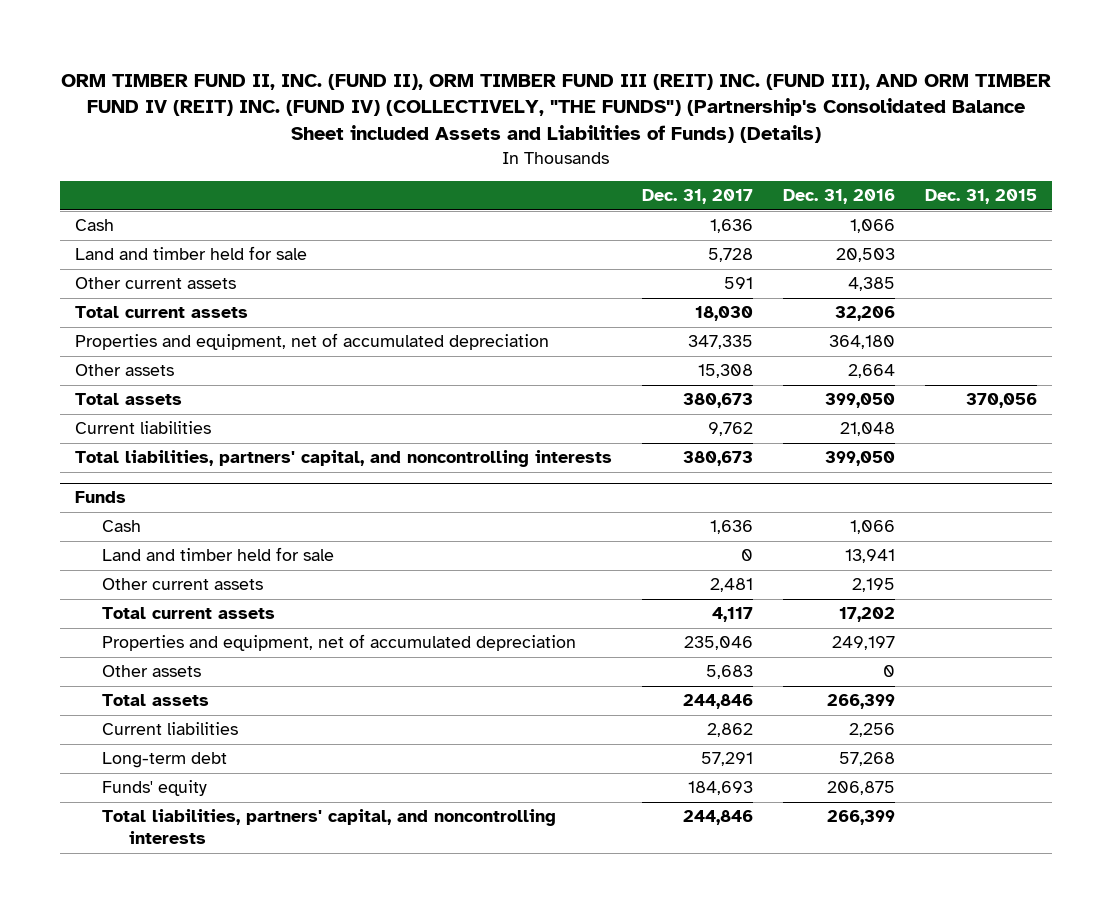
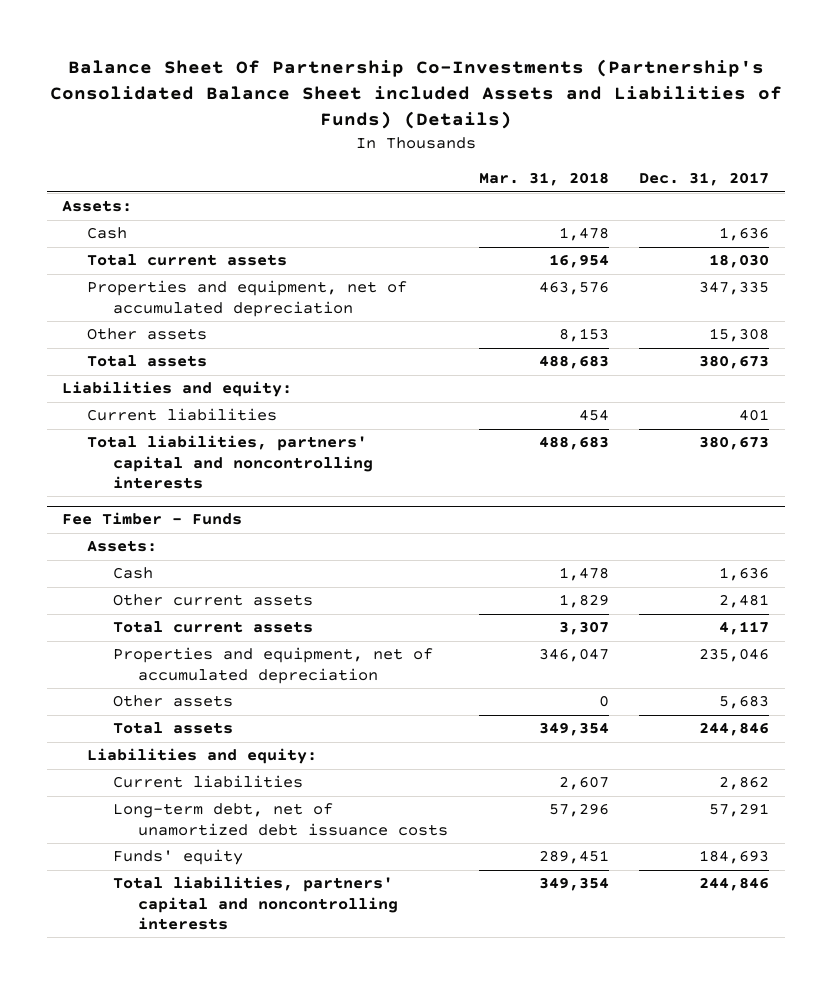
[60,73,1051,144] ORM TIMBER FUND II, INC. (FUND II), ORM TIMBER FUND III (REIT) INC. (FUND III), AND ORM TIMBER FUND IV (REIT) INC. (FUND IV) (COLLECTIVELY, "THE FUNDS") (Partnership's Consolidated Balance Sheet included Assets and Liabilities of Funds) (Details) -> [49,58,782,130] Balance Sheet Of Partnership Co-Investments (Partnership's Consolidated Balance Sheet included Assets and Liabilities of Funds) (Details)
[782,189,895,205] Dec. 31, 2016 -> none
[924,189,1037,205] Dec. 31, 2015 -> none
none -> [478,172,609,187] Mar. 31, 2018
none -> [61,200,132,213] Assets:
[74,246,307,261] Land and timber held for sale -> none
[74,277,236,290] Other current assets -> none
[74,491,126,504] Funds -> none
none -> [61,381,292,398] Liabilities and equity:
[707,422,753,437] 9,762 -> [739,409,770,422] 401
[74,450,612,468] Total liabilities, partners' capital, and noncontrolling interests -> [87,435,373,490] Total liabilities, partners' capital and noncontrolling interests
none -> [61,512,242,526] Fee Timber - Funds
none -> [87,540,158,553] Assets:
[102,547,335,562] Land and timber held for sale -> none
none -> [87,748,318,765] Liabilities and equity:
[102,752,228,769] Long-term debt -> [112,803,448,836] Long-term debt, net of unamortized debt issuance costs
[102,809,557,845] Total liabilities, partners' capital, and noncontrolling interests -> [112,876,398,931] Total liabilities, partners' capital and noncontrolling interests

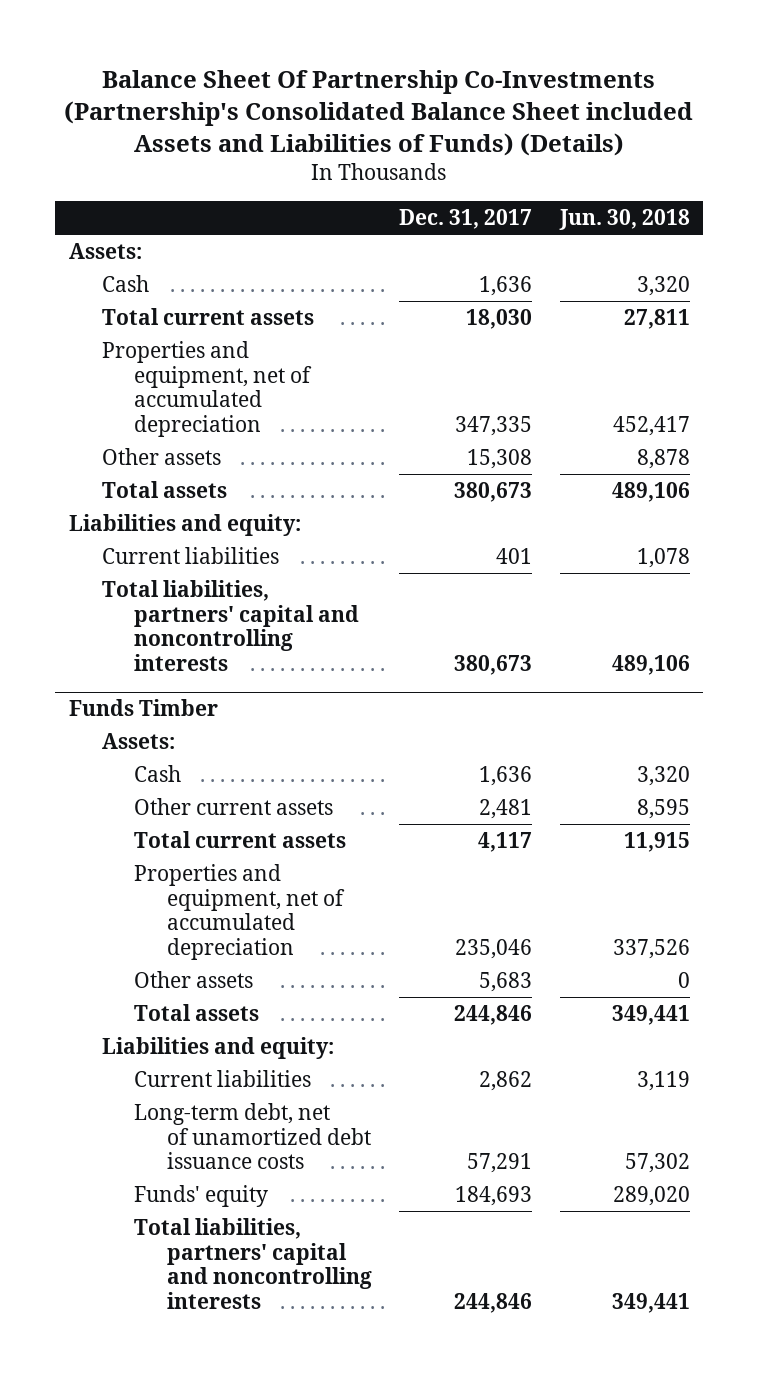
[478,172,609,187] Mar. 31, 2018 -> none
none -> [558,209,690,231] Jun. 30, 2018
[61,512,242,526] Fee Timber - Funds -> [69,699,219,717] Funds Timber

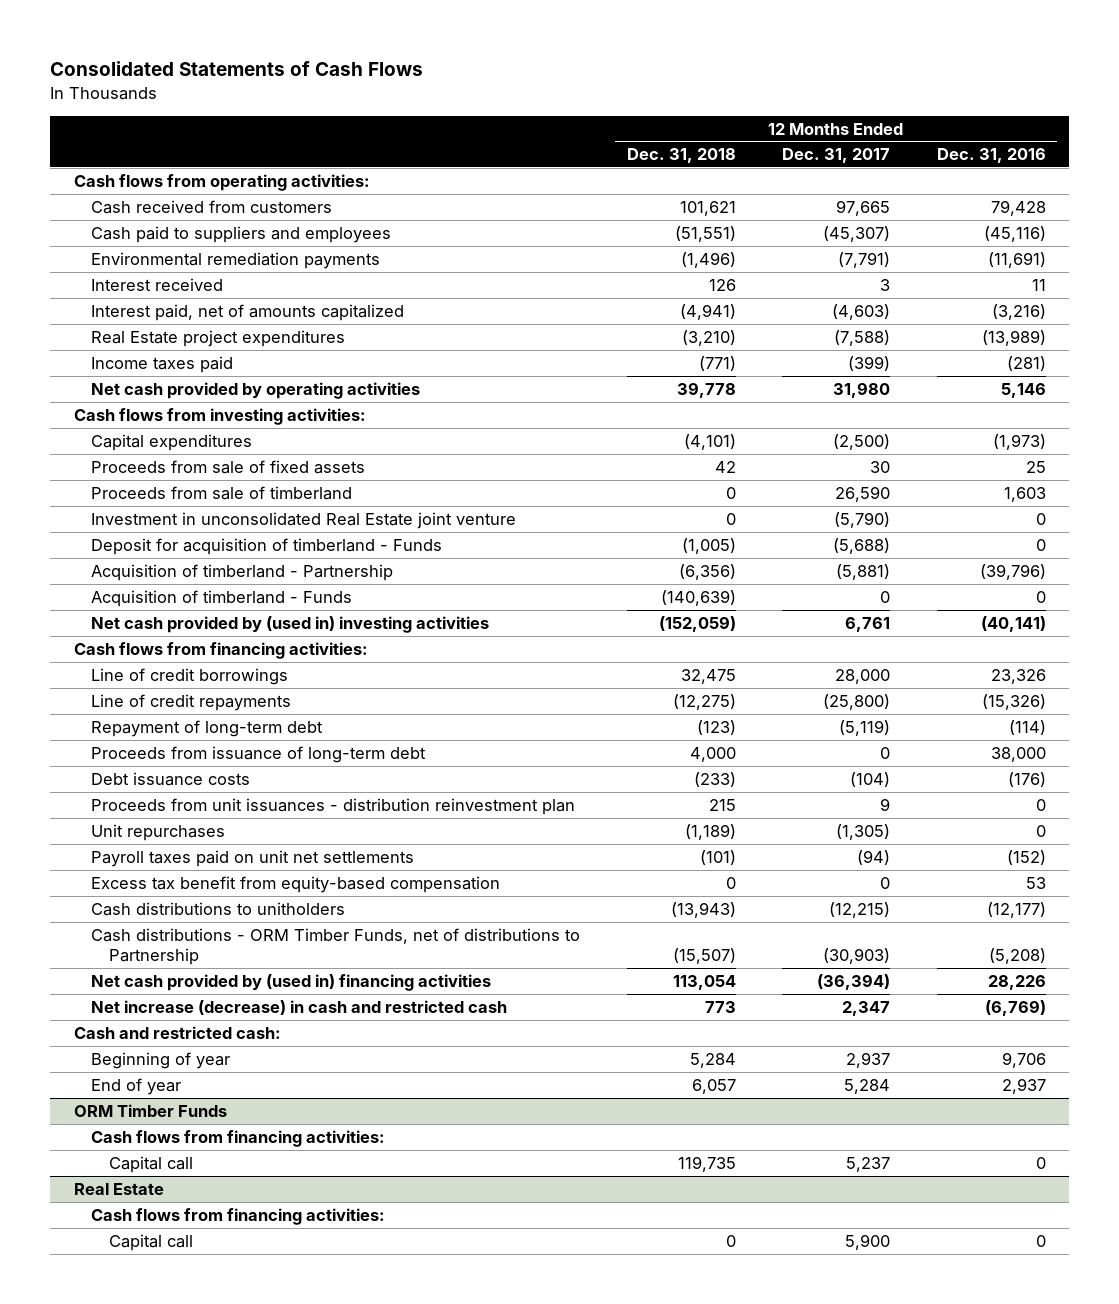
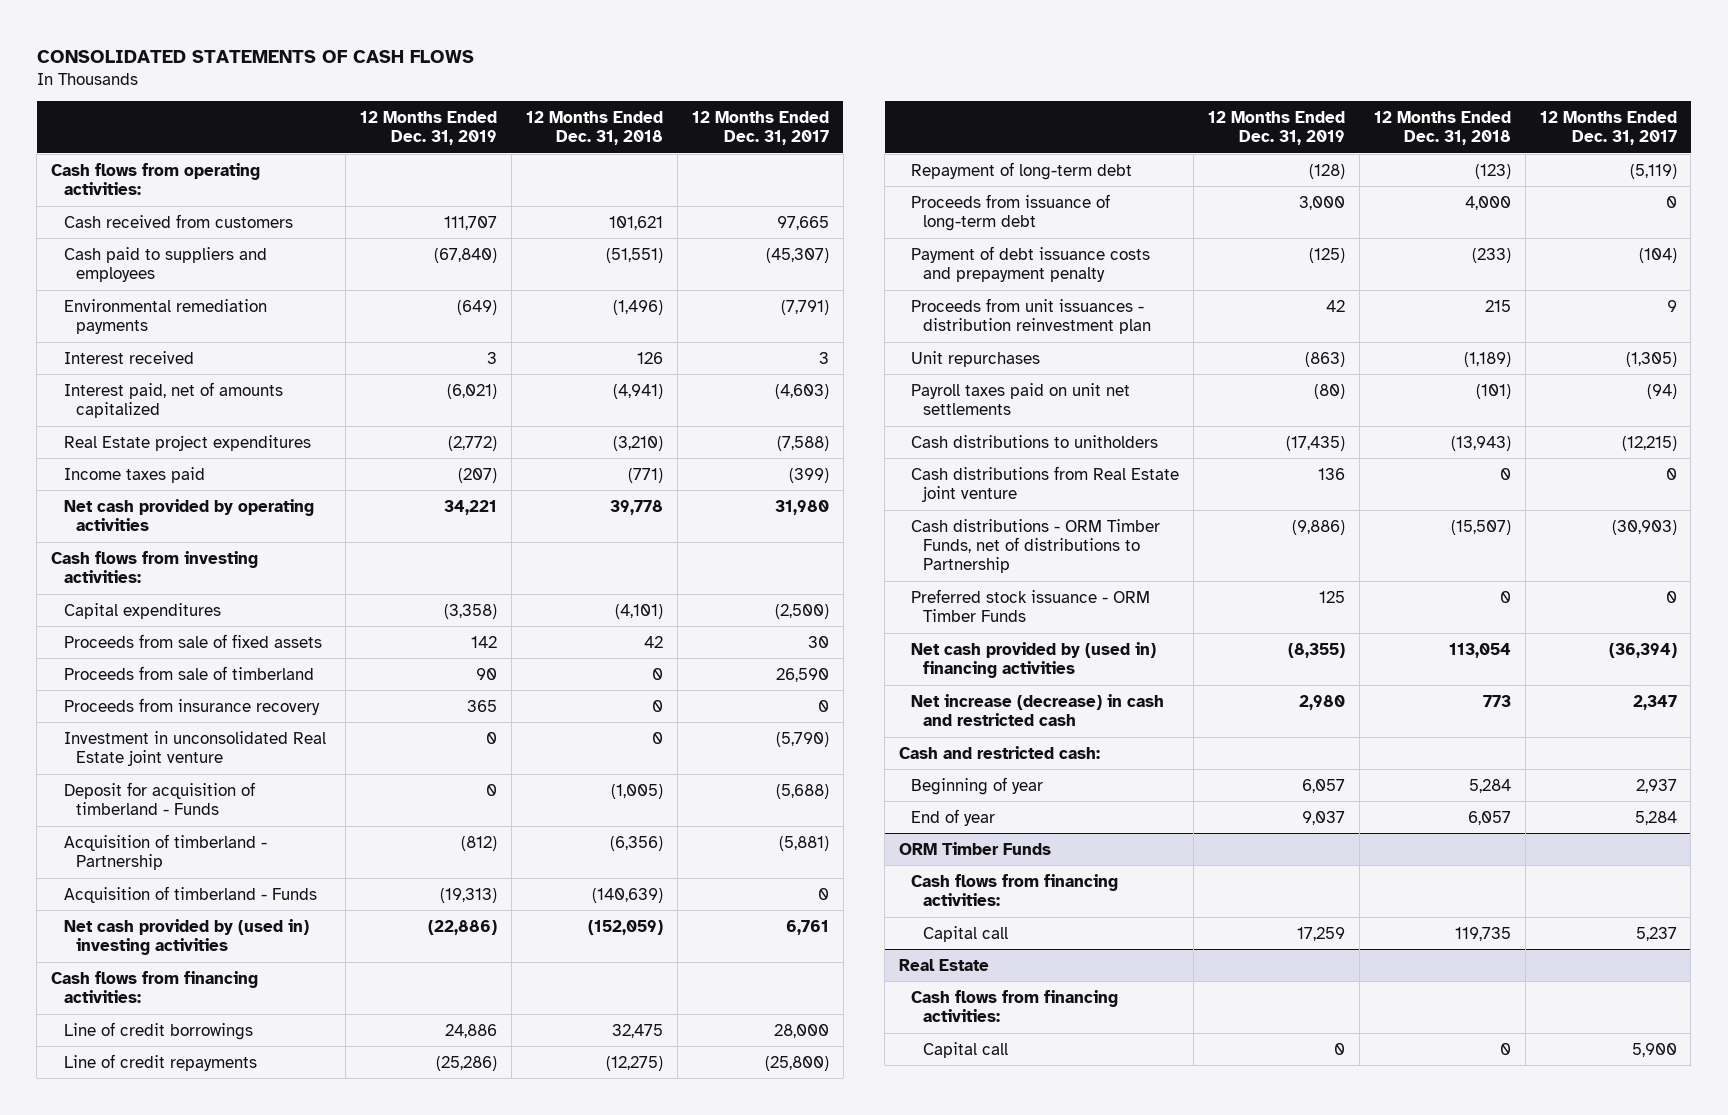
[50,61,424,77] Consolidated Statements of Cash Flows -> [36,49,474,63] CONSOLIDATED STATEMENTS OF CASH FLOWS
[936,148,1046,164] Dec. 31, 2016 -> none
none -> [360,110,498,146] 12 Months Ended Dec. 31, 2019
none -> [63,697,320,715] Proceeds from insurance recovery
[91,771,251,786] Debt issuance costs -> [911,245,1151,283] Payment of debt issuance costs and prepayment penalty
[91,875,501,893] Excess tax benefit from equity-based compensation -> none
none -> [911,465,1180,503] Cash distributions from Real Estate joint venture
none -> [911,588,1151,623] Preferred stock issuance - ORM Timber Funds

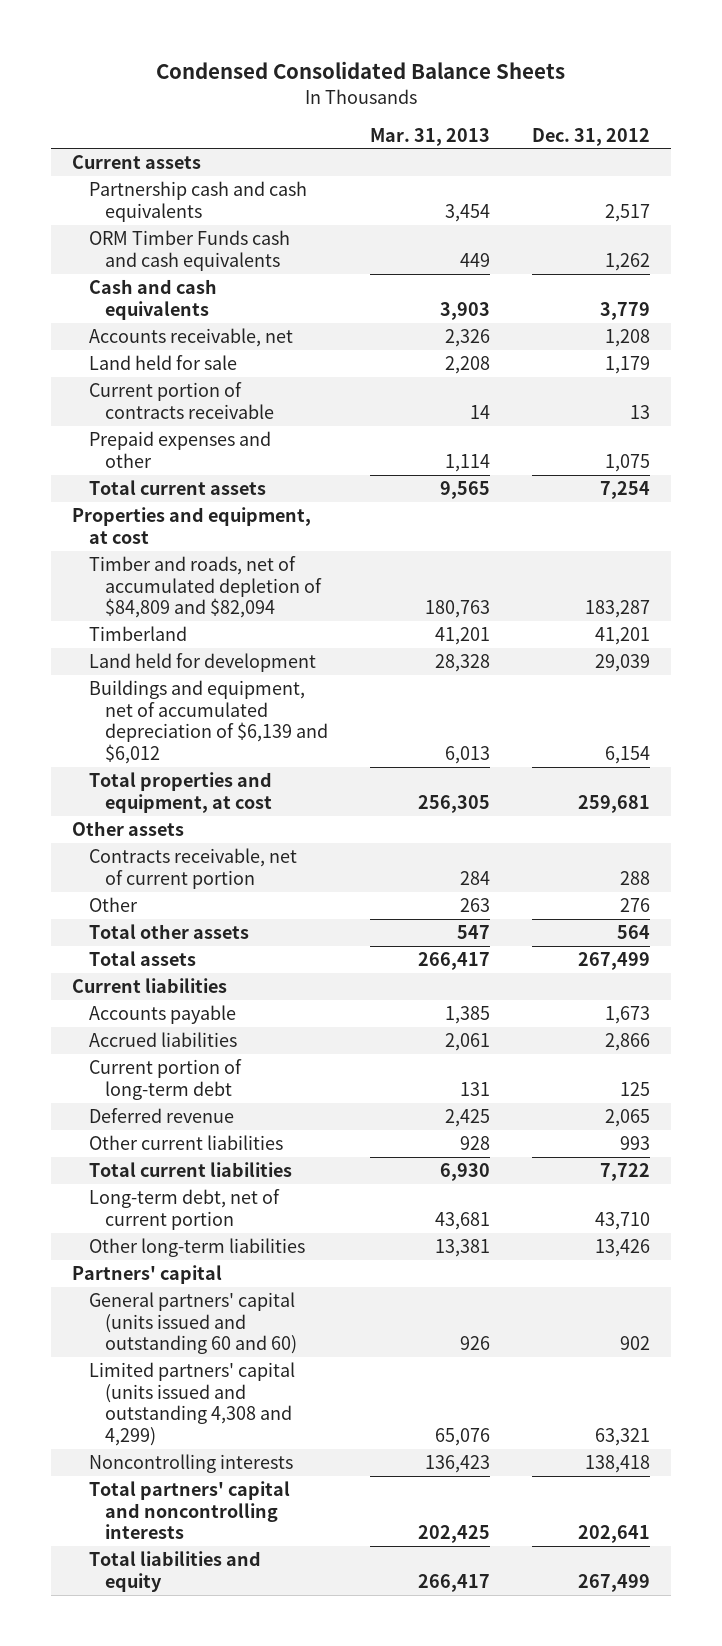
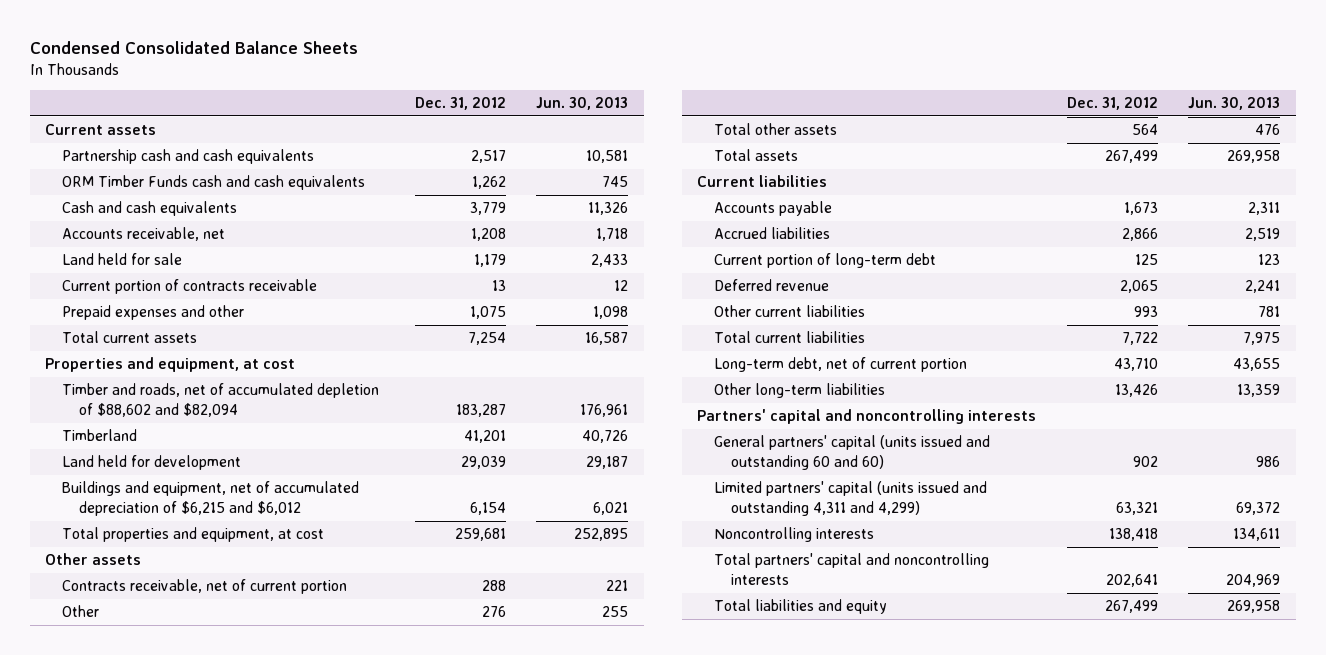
[370,127,491,146] Mar. 31, 2013 -> none
none -> [536,97,629,111] Jun. 30, 2013
[88,555,323,619] Timber and roads, net of accumulated depletion of $84,809 and $82,094 -> [62,383,380,417] Timber and roads, net of accumulated depletion of $88,602 and $82,094
[88,679,329,765] Buildings and equipment, net of accumulated depreciation of $6,139 and $6,012 -> [62,481,360,516] Buildings and equipment, net of accumulated depreciation of $6,215 and $6,012
[72,1264,223,1284] Partners' capital -> [697,409,1037,425] Partners' capital and noncontrolling interests
[88,1361,295,1447] Limited partners' capital (units issued and outstanding 4,308 and 4,299) -> [714,481,988,516] Limited partners' capital (units issued and outstanding 4,311 and 4,299)

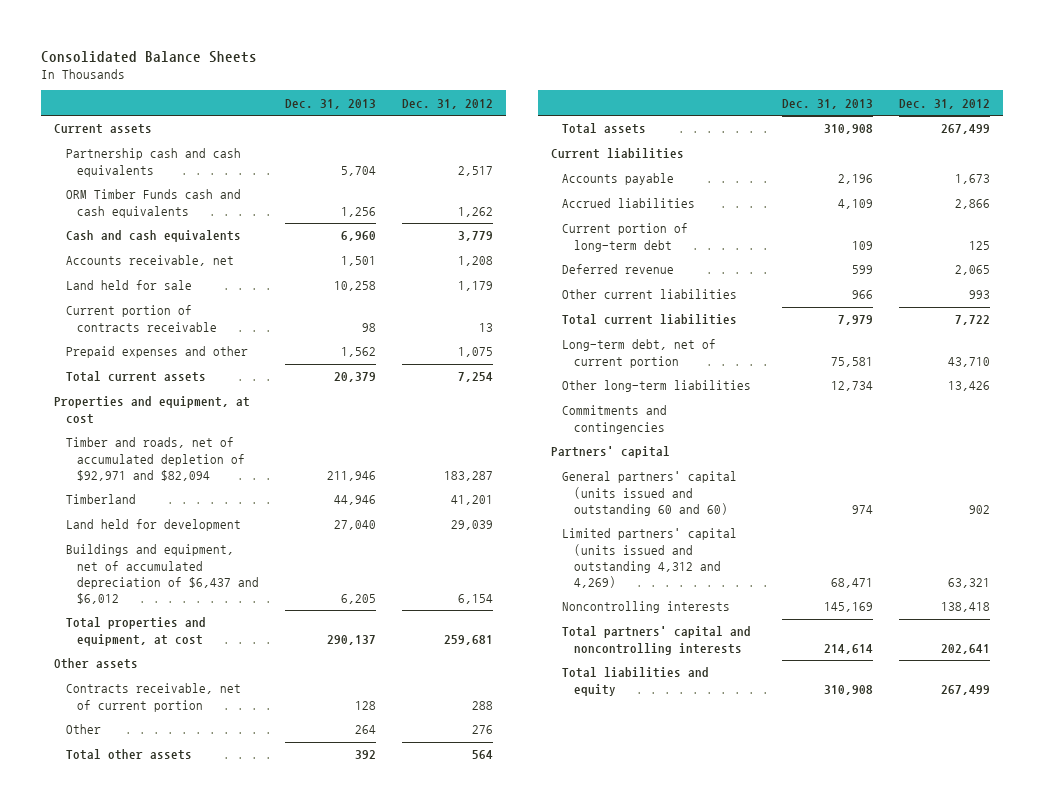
[30,40,359,54] Condensed Consolidated Balance Sheets -> [40,50,257,63] Consolidated Balance Sheets
[536,97,629,111] Jun. 30, 2013 -> none
none -> [285,98,377,109] Dec. 31, 2013
[62,383,380,417] Timber and roads, net of accumulated depletion of $88,602 and $82,094 -> [65,437,246,481] Timber and roads, net of accumulated depletion of $92,971 and $82,094
[62,481,360,516] Buildings and equipment, net of accumulated depreciation of $6,215 and $6,012 -> [65,544,260,604] Buildings and equipment, net of accumulated depreciation of $6,437 and $6,012
none -> [562,405,668,434] Commitments and contingencies
[697,409,1037,425] Partners' capital and noncontrolling interests -> [550,446,670,459] Partners' capital
[714,481,988,516] Limited partners' capital (units issued and outstanding 4,311 and 4,299) -> [562,528,738,588] Limited partners' capital (units issued and outstanding 4,312 and 4,269)

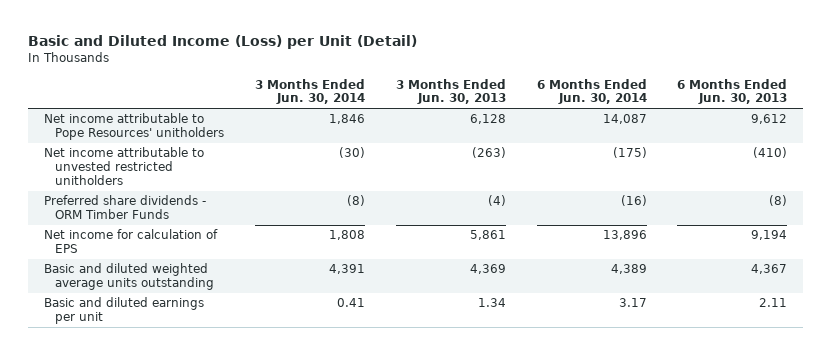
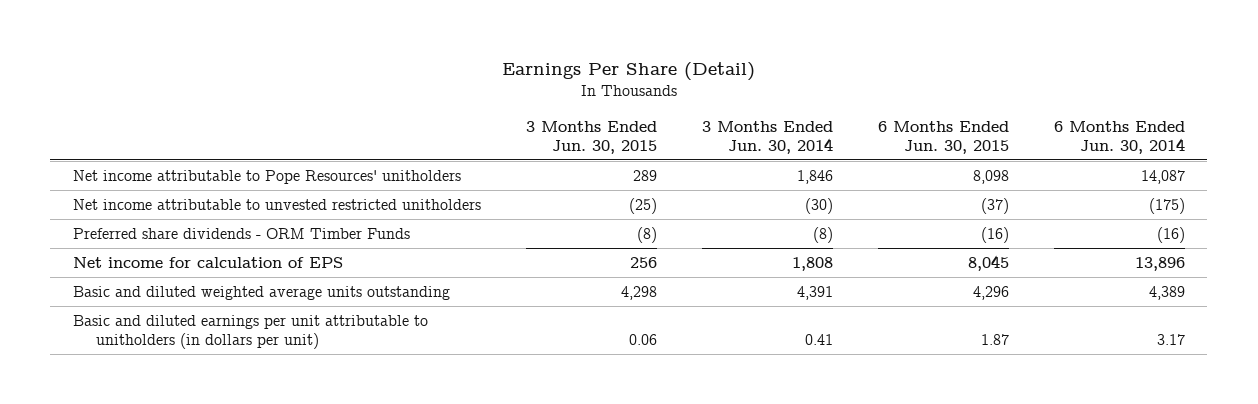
[28,35,418,50] Basic and Diluted Income (Loss) per Unit (Detail) -> [501,61,755,81] Earnings Per Share (Detail)
[395,78,506,105] 3 Months Ended Jun. 30, 2013 -> none
[677,78,788,105] 6 Months Ended Jun. 30, 2013 -> none
none -> [525,120,657,155] 3 Months Ended Jun. 30, 2015
none -> [877,120,1009,155] 6 Months Ended Jun. 30, 2015
[43,297,204,325] Basic and diluted earnings per unit -> [72,314,428,349] Basic and diluted earnings per unit attributable to unitholders (in dollars per unit)

